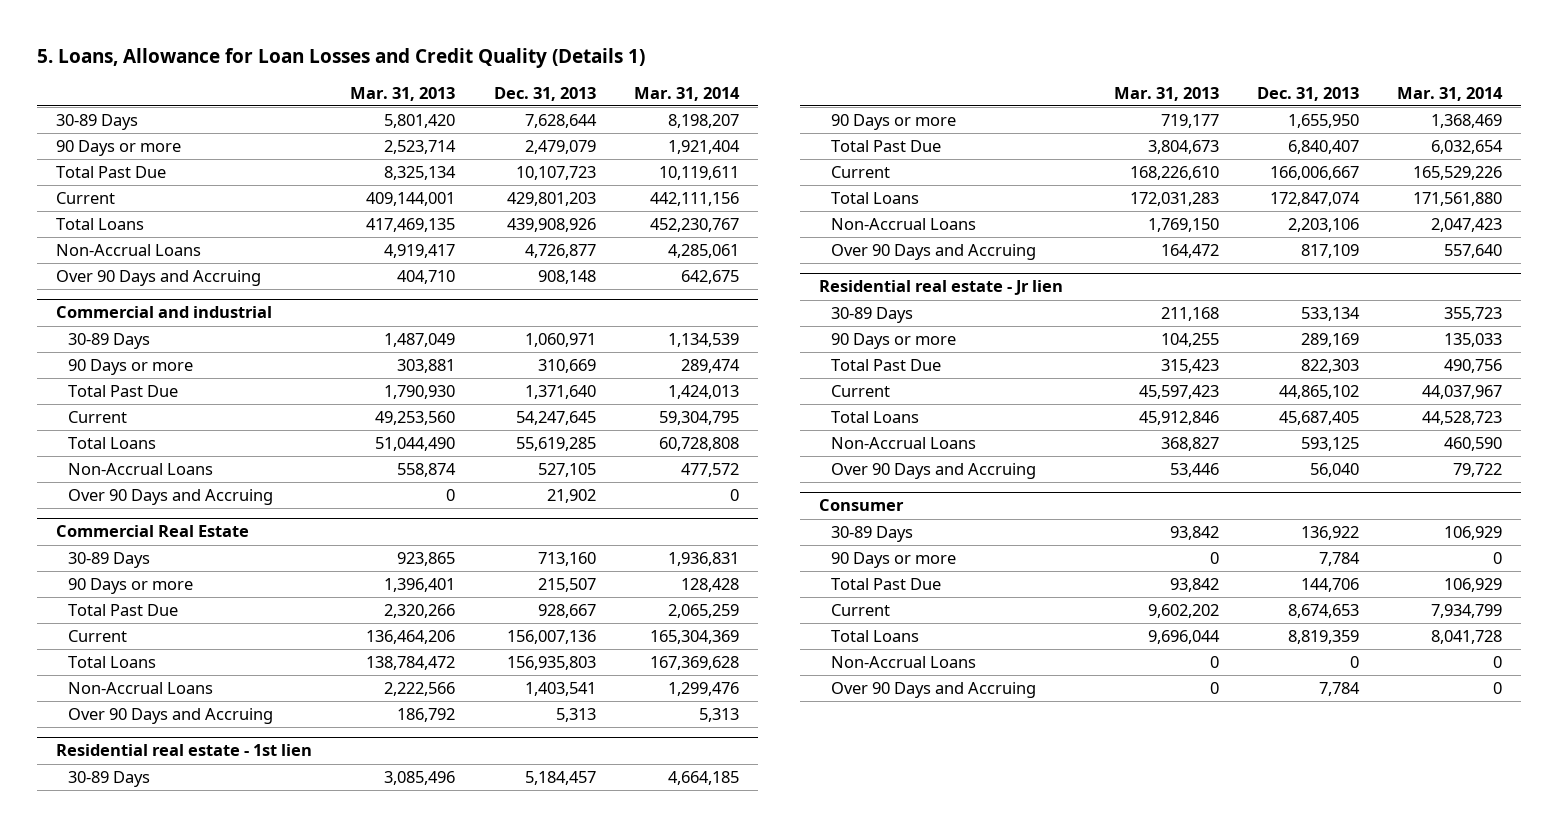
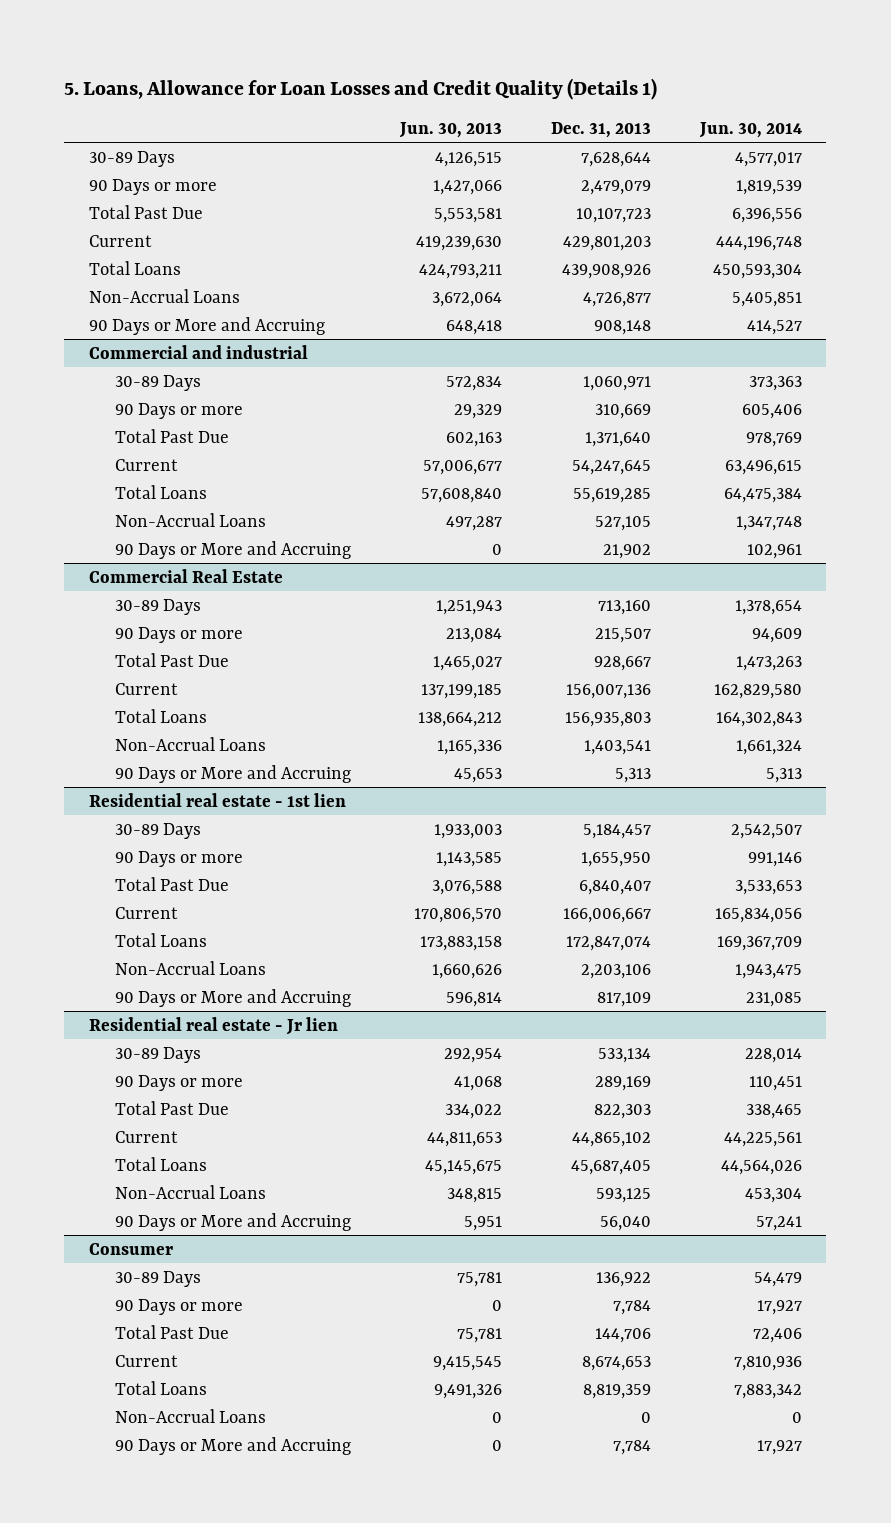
[350,86,456,101] Mar. 31, 2013 -> none
[634,86,741,101] Mar. 31, 2014 -> none
none -> [399,121,503,138] Jun. 30, 2013
none -> [698,121,802,138] Jun. 30, 2014
[56,270,262,287] Over 90 Days and Accruing -> [88,316,325,335] 90 Days or More and Accruing
[67,489,273,506] Over 90 Days and Accruing -> [115,540,352,559] 90 Days or More and Accruing
[67,708,273,725] Over 90 Days and Accruing -> [115,764,352,783] 90 Days or More and Accruing
[831,244,1037,261] Over 90 Days and Accruing -> [115,988,352,1007] 90 Days or More and Accruing
[831,463,1037,480] Over 90 Days and Accruing -> [115,1212,352,1231] 90 Days or More and Accruing
[831,682,1037,699] Over 90 Days and Accruing -> [115,1436,352,1455] 90 Days or More and Accruing

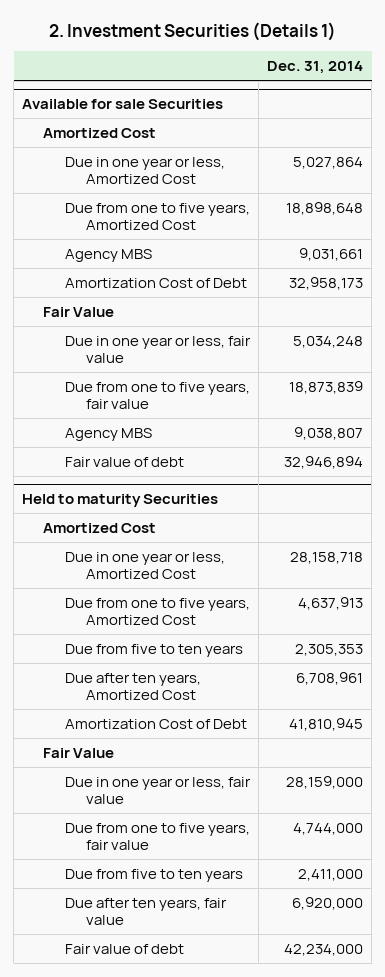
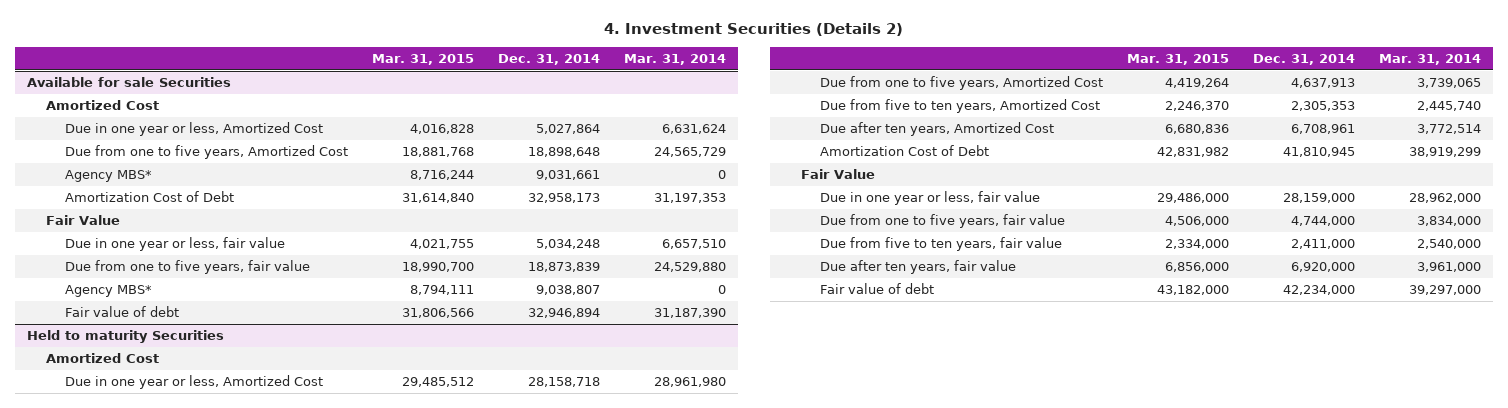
[48,21,336,41] 2. Investment Securities (Details 1) -> [603,23,903,37] 4. Investment Securities (Details 2)
none -> [372,53,475,65] Mar. 31, 2015
none -> [624,53,727,65] Mar. 31, 2014
[64,248,152,262] Agency MBS -> [65,169,153,182] Agency MBS*
[64,427,152,441] Agency MBS -> [65,284,153,297] Agency MBS*
[64,643,243,657] Due from five to ten years -> [819,98,1100,113] Due from five to ten years, Amortized Cost
[64,868,243,882] Due from five to ten years -> [819,236,1062,251] Due from five to ten years, fair value

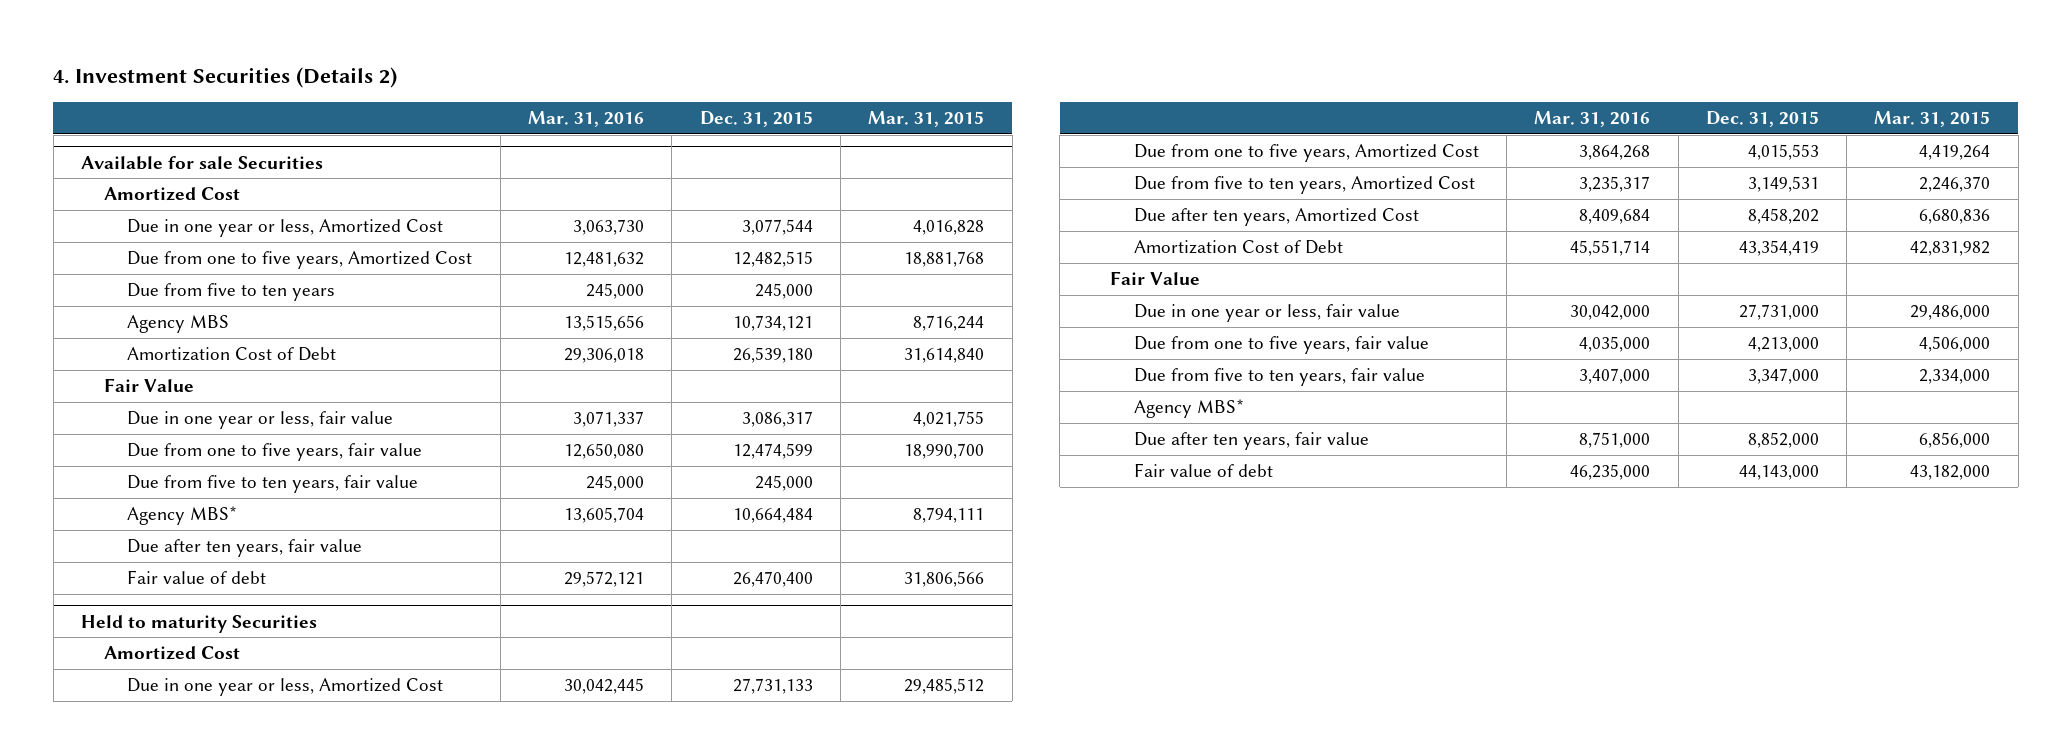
[498,53,601,65] Dec. 31, 2014 -> none
[624,53,727,65] Mar. 31, 2014 -> none
none -> [527,110,644,127] Mar. 31, 2016
none -> [699,110,813,127] Dec. 31, 2015
none -> [127,283,336,302] Due from five to ten years
[65,169,153,182] Agency MBS* -> [127,315,230,334] Agency MBS
none -> [127,475,419,494] Due from five to ten years, fair value
none -> [127,539,363,558] Due after ten years, fair value
none -> [1133,399,1244,419] Agency MBS*

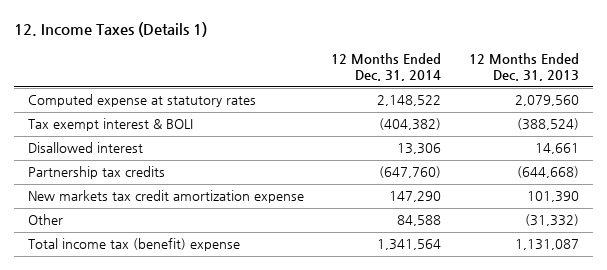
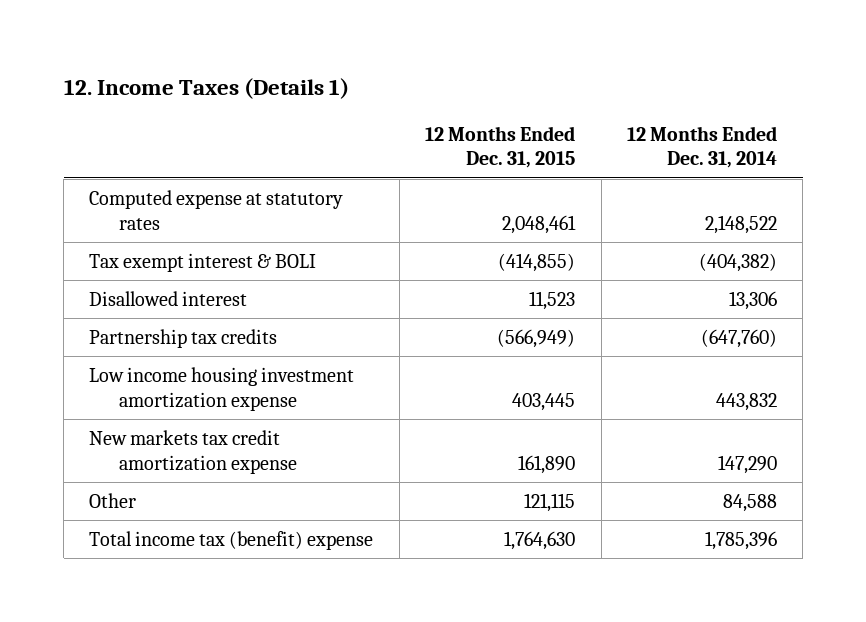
[469,52,580,82] 12 Months Ended Dec. 31, 2013 -> none
none -> [425,125,576,169] 12 Months Ended Dec. 31, 2015
none -> [89,367,355,411] Low income housing investment amortization expense
[377,239,442,251] 1,341,564 -> [704,531,777,551] 1,785,396

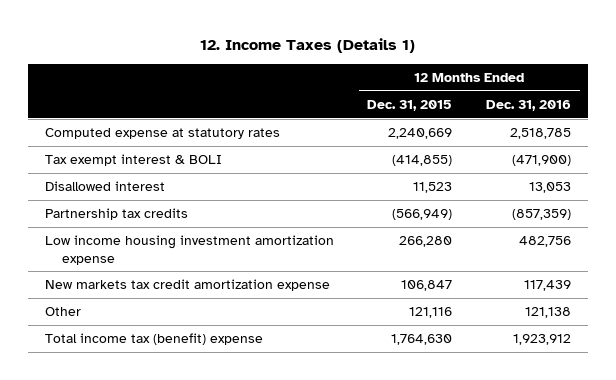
[626,125,777,169] 12 Months Ended Dec. 31, 2014 -> none
none -> [486,99,572,111] Dec. 31, 2016
[502,214,577,234] 2,048,461 -> [388,128,453,140] 2,240,669
[512,392,576,411] 403,445 -> [399,236,453,248] 266,280
[518,454,576,474] 161,890 -> [401,280,453,292] 106,847
[524,493,576,513] 121,115 -> [409,307,453,319] 121,116

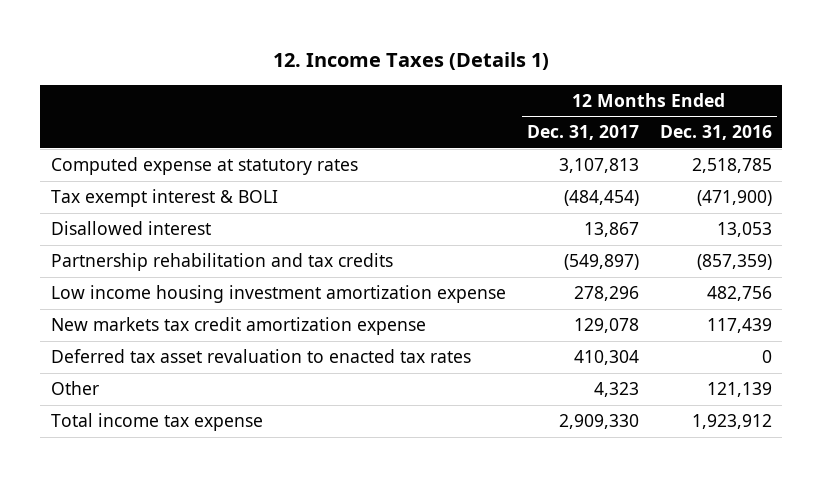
[367,99,453,111] Dec. 31, 2015 -> none
none -> [526,125,639,141] Dec. 31, 2017
[44,208,188,221] Partnership tax credits -> [50,253,393,272] Partnership rehabilitation and tax credits
none -> [50,349,471,364] Deferred tax asset revaluation to enacted tax rates
[525,307,572,319] 121,138 -> [706,382,772,398] 121,139
[44,333,263,346] Total income tax (benefit) expense -> [50,413,263,432] Total income tax expense

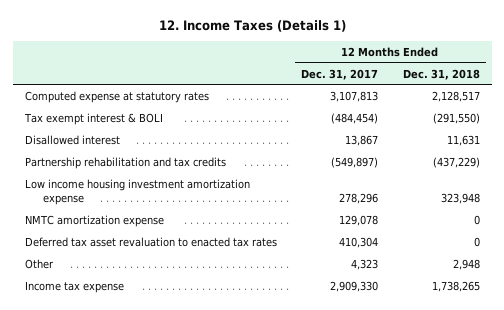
[659,125,772,141] Dec. 31, 2016 -> none
none -> [402,68,480,80] Dec. 31, 2018
[50,317,426,336] New markets tax credit amortization expense -> [24,214,164,227] NMTC amortization expense
[50,413,263,432] Total income tax expense -> [24,280,124,293] Income tax expense

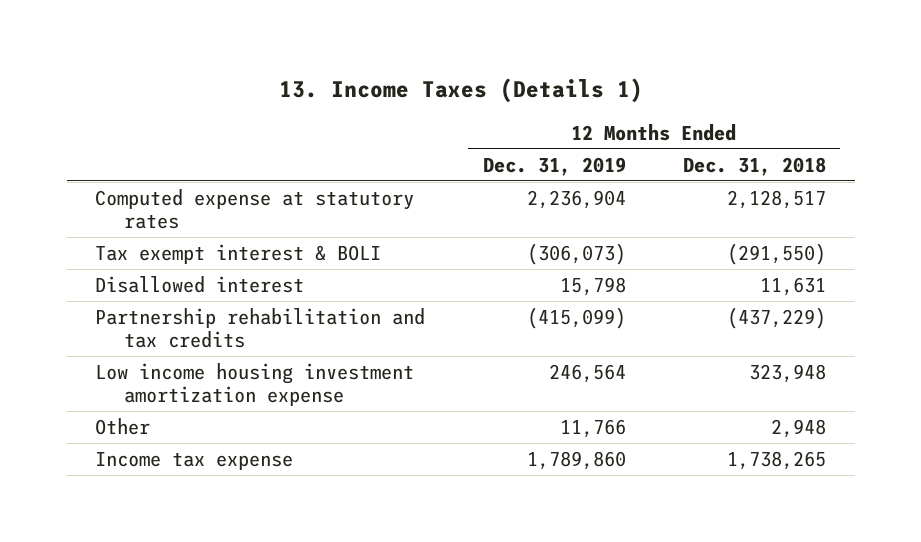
[159,19,347,32] 12. Income Taxes (Details 1) -> [278,78,643,104] 13. Income Taxes (Details 1)
[301,68,379,80] Dec. 31, 2017 -> none
none -> [482,156,626,176] Dec. 31, 2019
[24,214,164,227] NMTC amortization expense -> none
[24,236,277,247] Deferred tax asset revaluation to enacted tax rates -> none

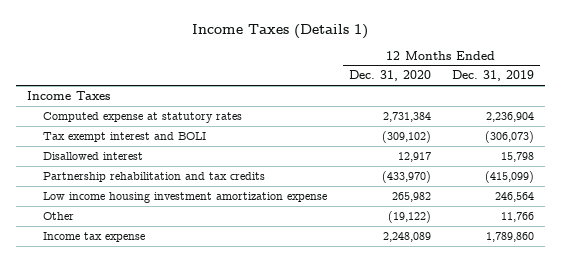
[278,78,643,104] 13. Income Taxes (Details 1) -> [192,23,369,39] Income Taxes (Details 1)
[683,156,827,176] Dec. 31, 2018 -> none
none -> [348,70,431,82] Dec. 31, 2020
none -> [26,90,110,100] Income Taxes
[95,243,382,264] Tax exempt interest & BOLI -> [42,131,206,142] Tax exempt interest and BOLI

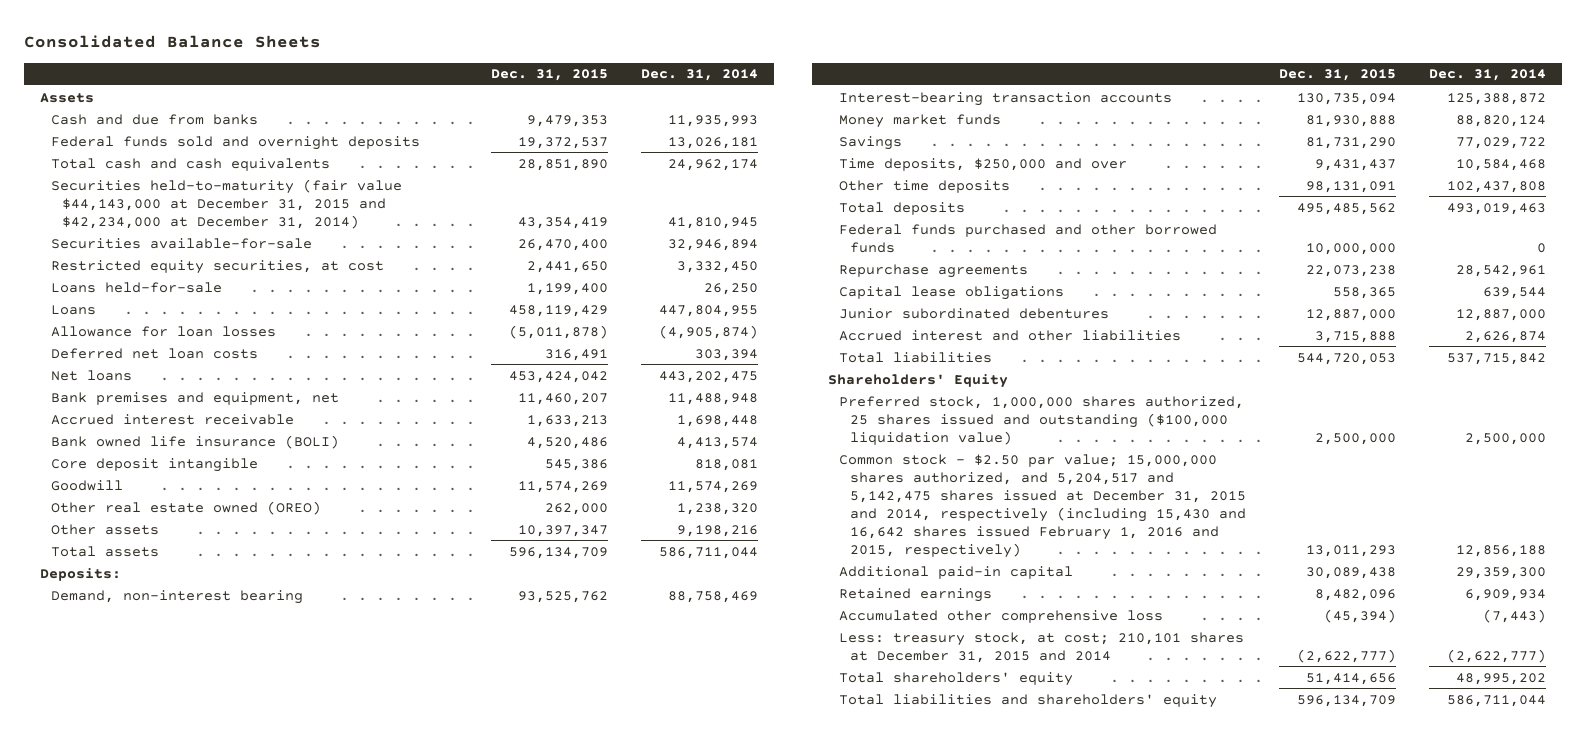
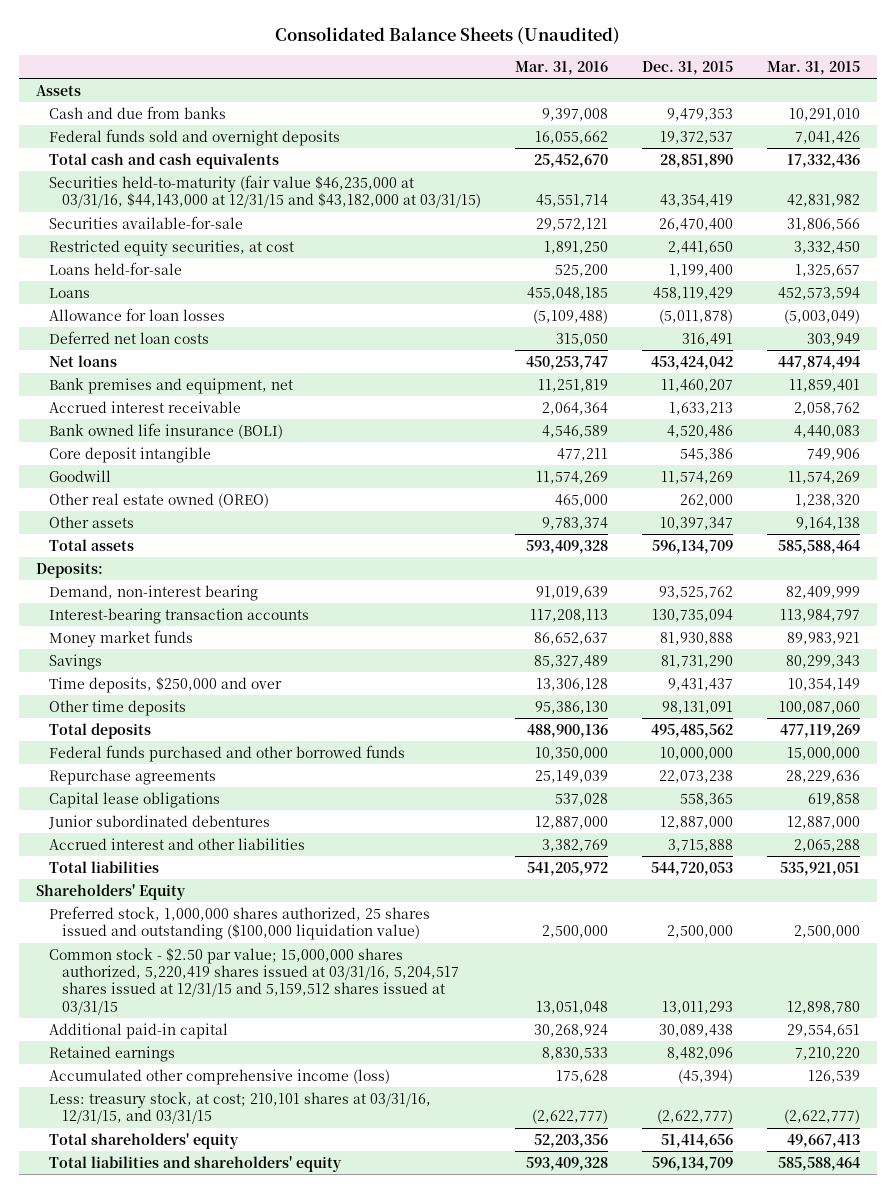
[24,35,322,49] Consolidated Balance Sheets -> [274,26,620,44] Consolidated Balance Sheets (Unaudited)
[640,69,758,82] Dec. 31, 2014 -> none
none -> [514,60,608,75] Mar. 31, 2016
none -> [767,60,861,75] Mar. 31, 2015
[51,178,403,229] Securities held-to-maturity (fair value $44,143,000 at December 31, 2015 and $42,234,000 at December 31, 2014) -> [48,174,481,209] Securities held-to-maturity (fair value $46,235,000 at 03/31/16, $44,143,000 at 12/31/15 and $43,182,000 at 03/31/15)
[839,453,1247,558] Common stock - $2.50 par value; 15,000,000 shares authorized, and 5,204,517 and 5,142,475 shares issued at December 31, 2015 and 2014, respectively (including 15,430 and 16,642 shares issued February 1, 2016 and 2015, respectively) -> [48,947,459,1015] Common stock - $2.50 par value; 15,000,000 shares authorized, 5,220,419 shares issued at 03/31/16, 5,204,517 shares issued at 12/31/15 and 5,159,512 shares issued at 03/31/15
[839,609,1164,623] Accumulated other comprehensive loss -> [48,1068,390,1085] Accumulated other comprehensive income (loss)
[839,631,1245,663] Less: treasury stock, at cost; 210,101 shares at December 31, 2015 and 2014 -> [48,1091,431,1125] Less: treasury stock, at cost; 210,101 shares at 03/31/16, 12/31/15, and 03/31/15

